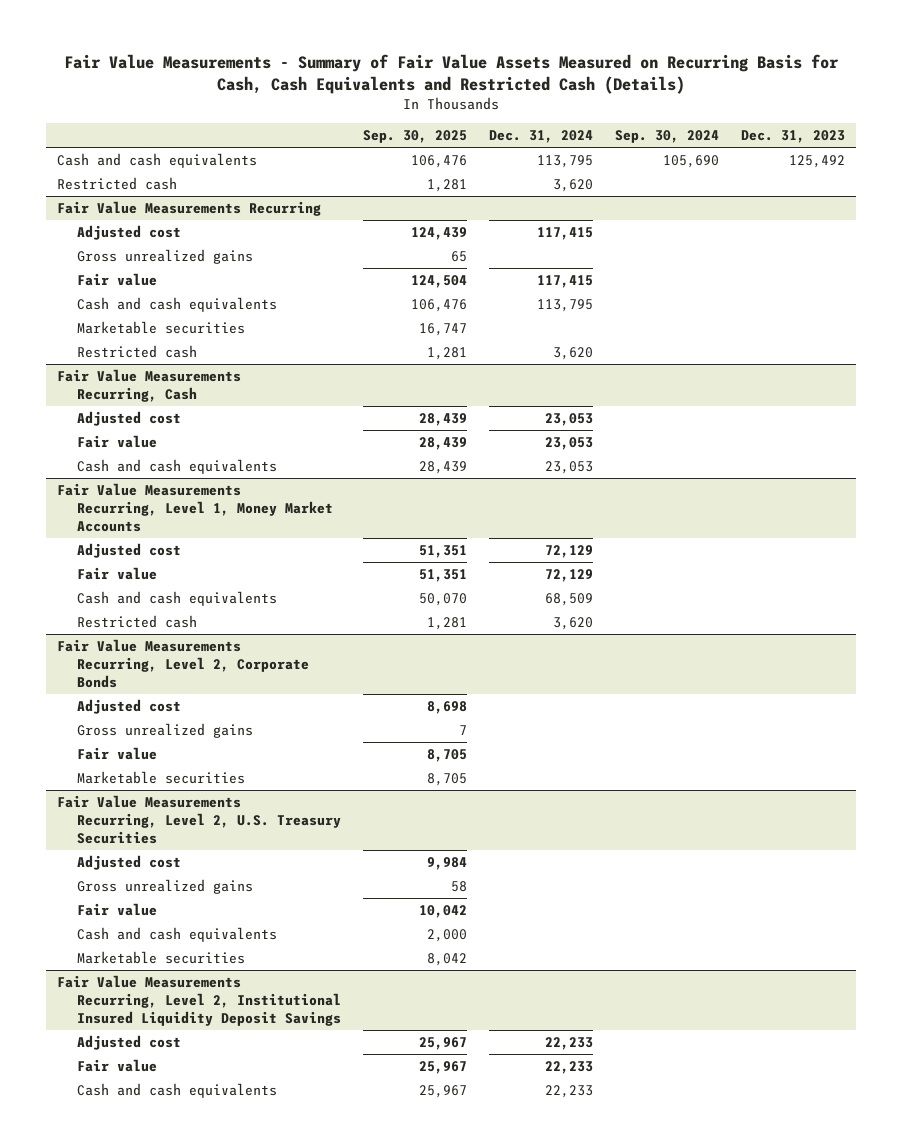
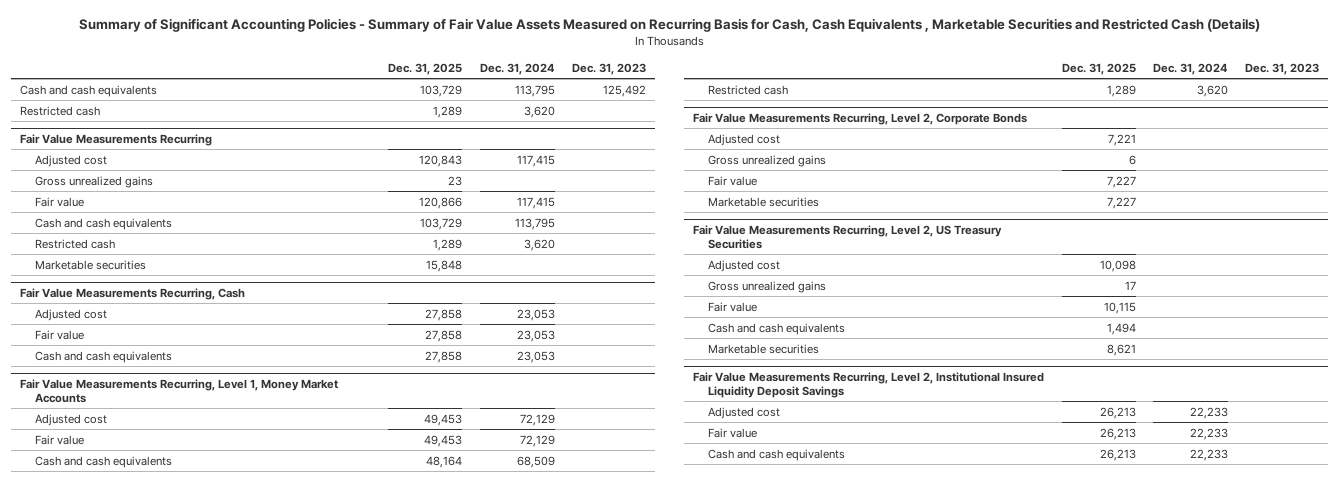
[63,53,839,94] Fair Value Measurements - Summary of Fair Value Assets Measured on Recurring Basis for Cash, Cash Equivalents and Restricted Cash (Details) -> [78,18,1260,33] Summary of Significant Accounting Policies - Summary of Fair Value Assets Measured on Recurring Basis for Cash, Cash Equivalents , Marketable Securities and Restricted Cash (Details)
[362,130,467,144] Sep. 30, 2025 -> none
[614,130,719,144] Sep. 30, 2024 -> none
none -> [388,62,463,75] Dec. 31, 2025
[76,321,245,335] Marketable securities -> [34,259,146,270] Marketable securities
[56,795,341,845] Fair Value Measurements Recurring, Level 2, U.S. Treasury Securities -> [693,224,1003,249] Fair Value Measurements Recurring, Level 2, US Treasury Securities

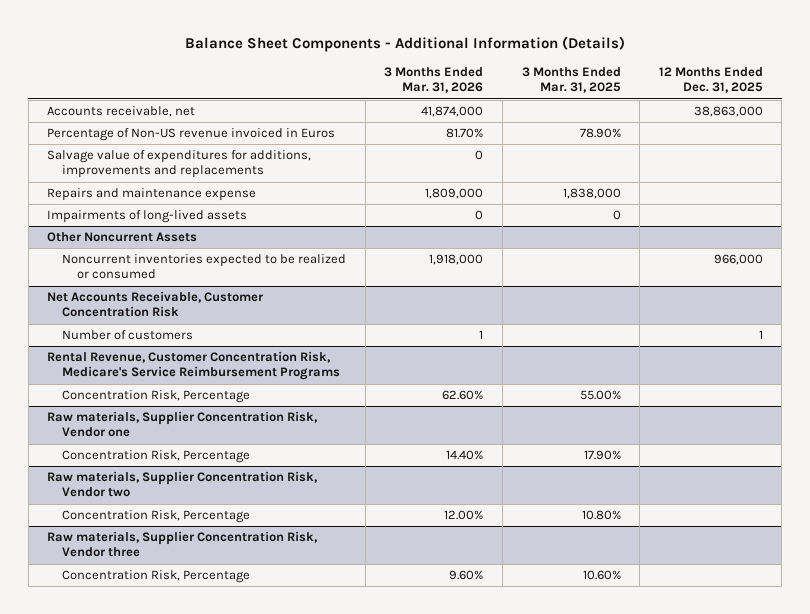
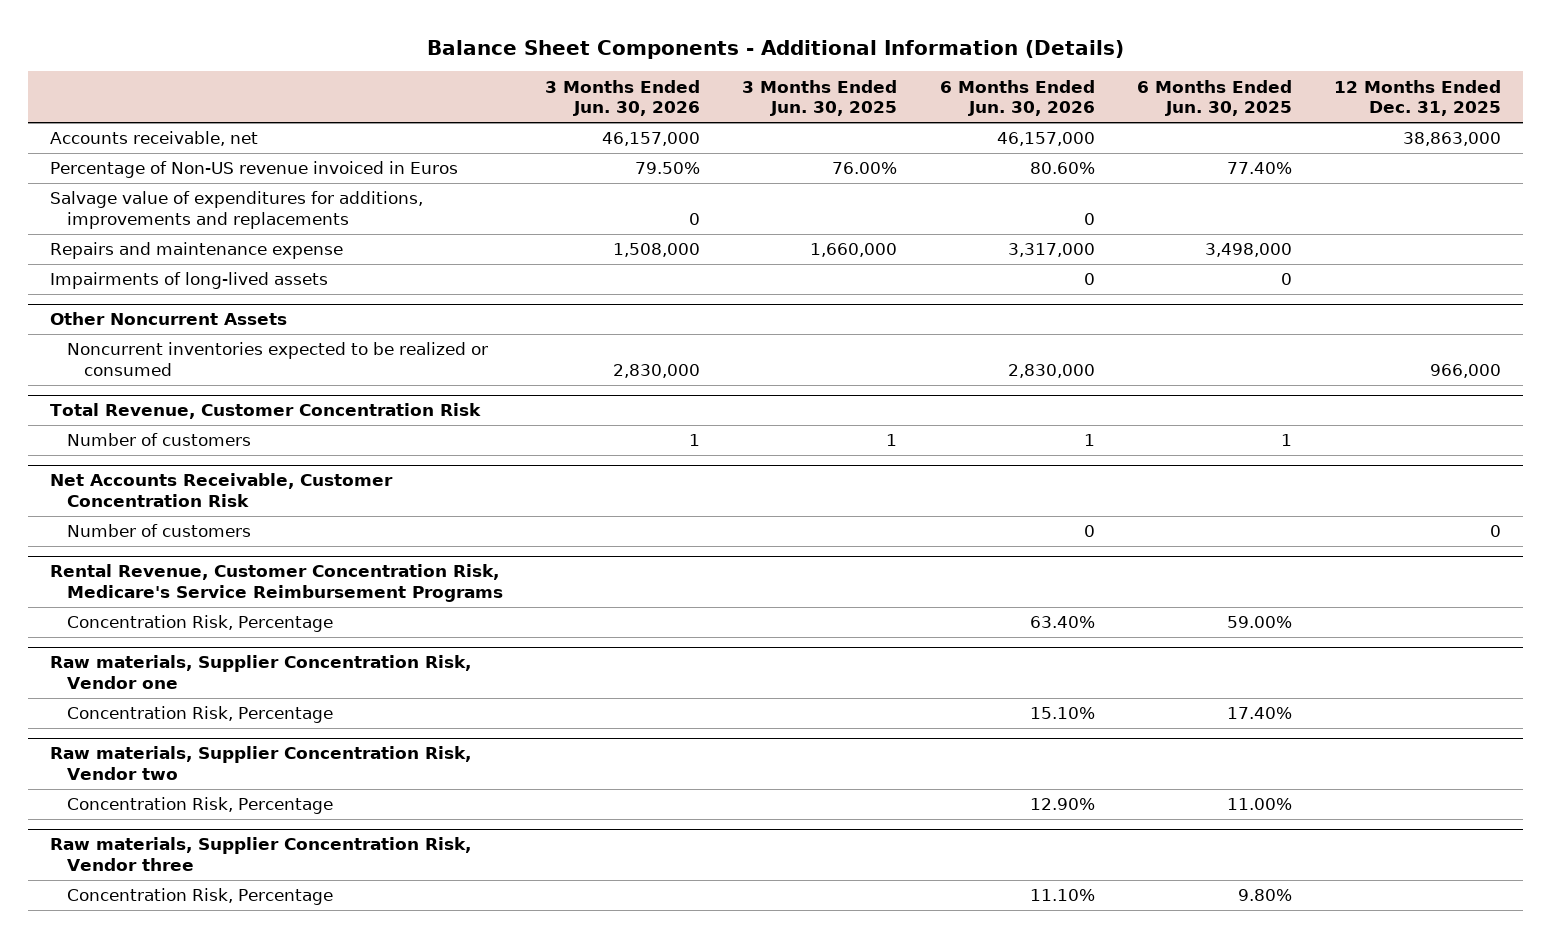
[384,67,484,94] 3 Months Ended Mar. 31, 2026 -> none
[521,67,621,94] 3 Months Ended Mar. 31, 2025 -> none
none -> [544,79,700,117] 3 Months Ended Jun. 30, 2026
none -> [742,79,898,117] 3 Months Ended Jun. 30, 2025
none -> [939,79,1095,117] 6 Months Ended Jun. 30, 2026
none -> [1137,79,1293,117] 6 Months Ended Jun. 30, 2025
none -> [49,403,481,420] Total Revenue, Customer Concentration Risk
none -> [66,433,251,447] Number of customers
[758,330,763,340] 1 -> [1490,525,1502,538] 0

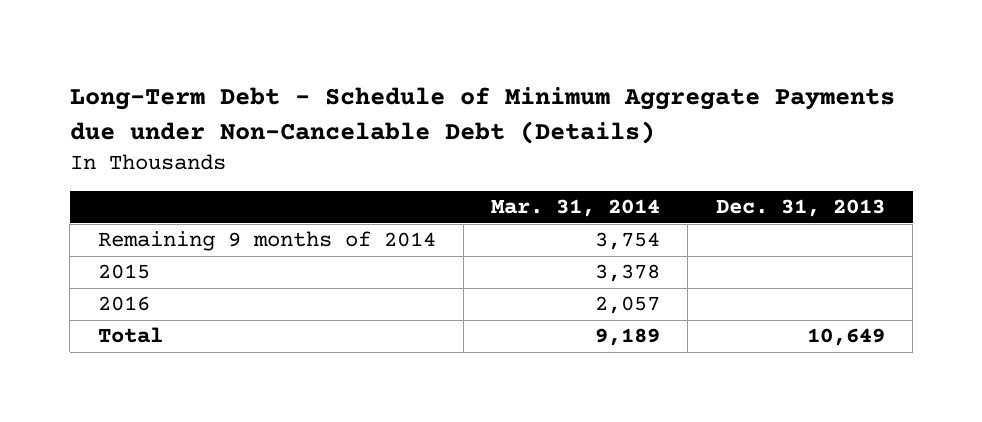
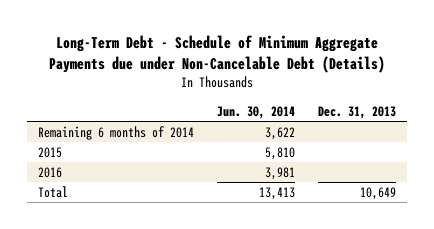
[491,199,661,218] Mar. 31, 2014 -> none
none -> [217,105,296,119] Jun. 30, 2014
[97,231,436,252] Remaining 9 months of 2014 -> [38,125,195,140] Remaining 6 months of 2014

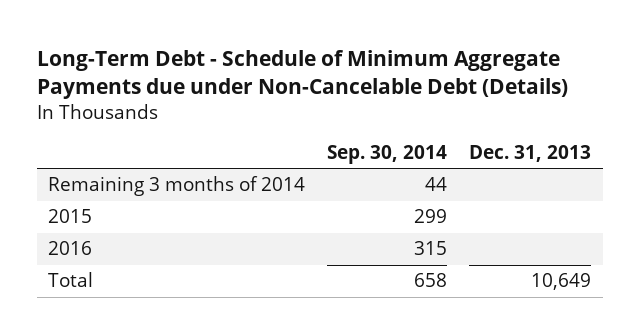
[217,105,296,119] Jun. 30, 2014 -> none
none -> [327,145,448,165] Sep. 30, 2014
[38,125,195,140] Remaining 6 months of 2014 -> [48,176,306,197] Remaining 3 months of 2014

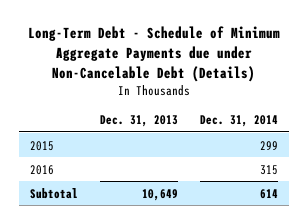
[327,145,448,165] Sep. 30, 2014 -> none
none -> [200,115,279,128] Dec. 31, 2014
[48,176,306,197] Remaining 3 months of 2014 -> none
[48,272,94,288] Total -> [29,187,78,199] Subtotal

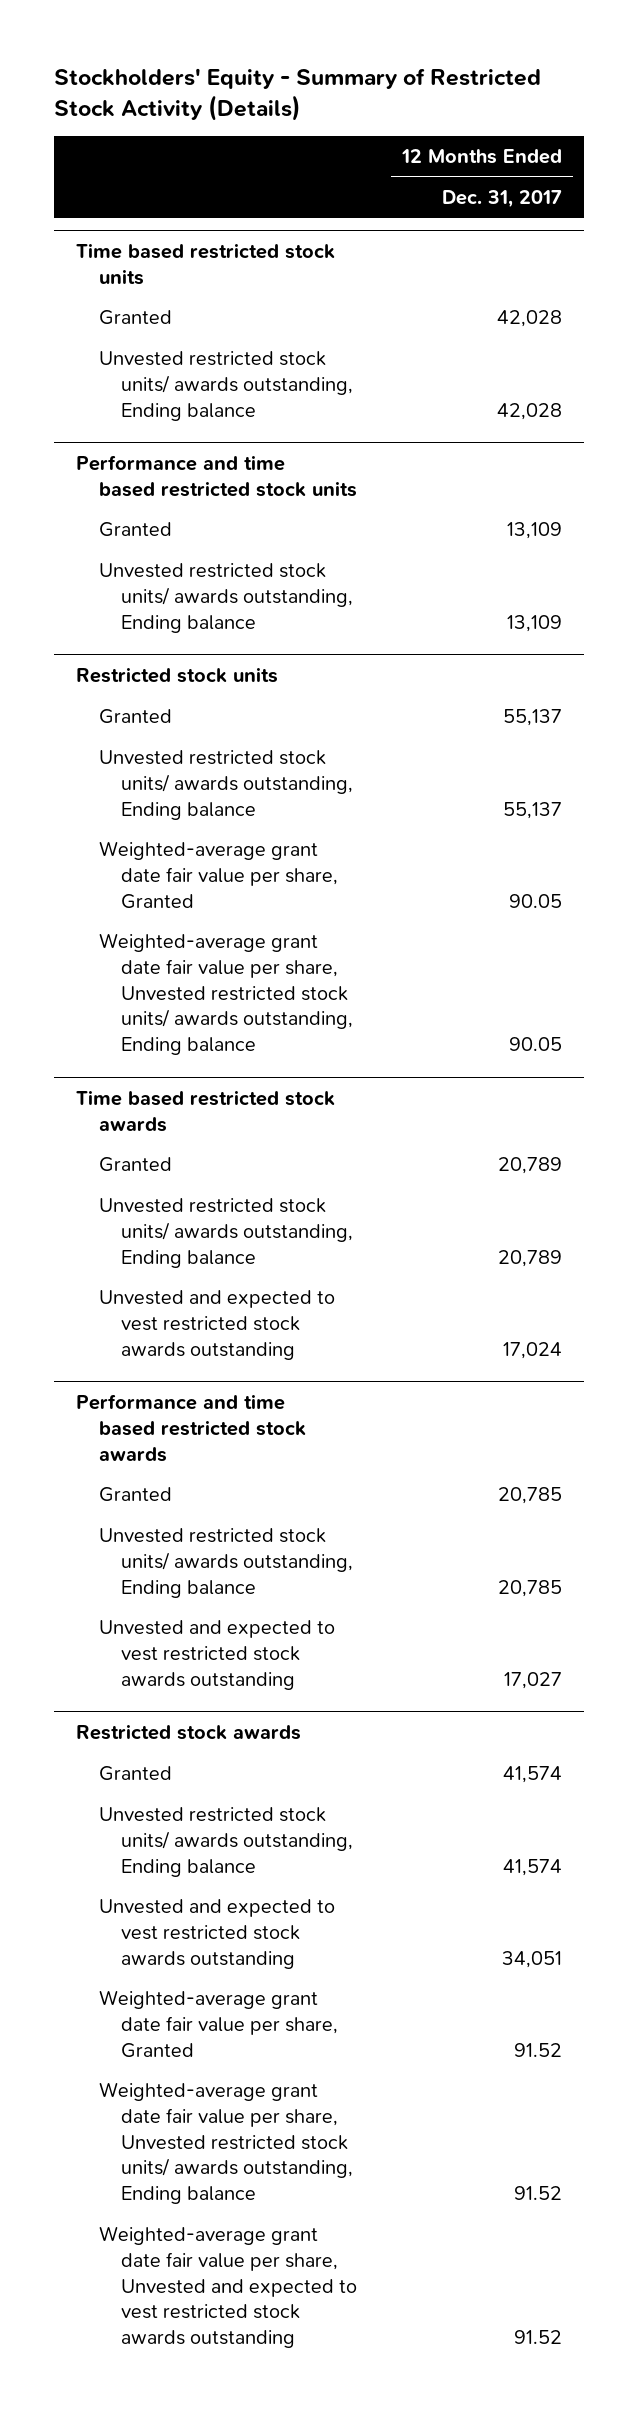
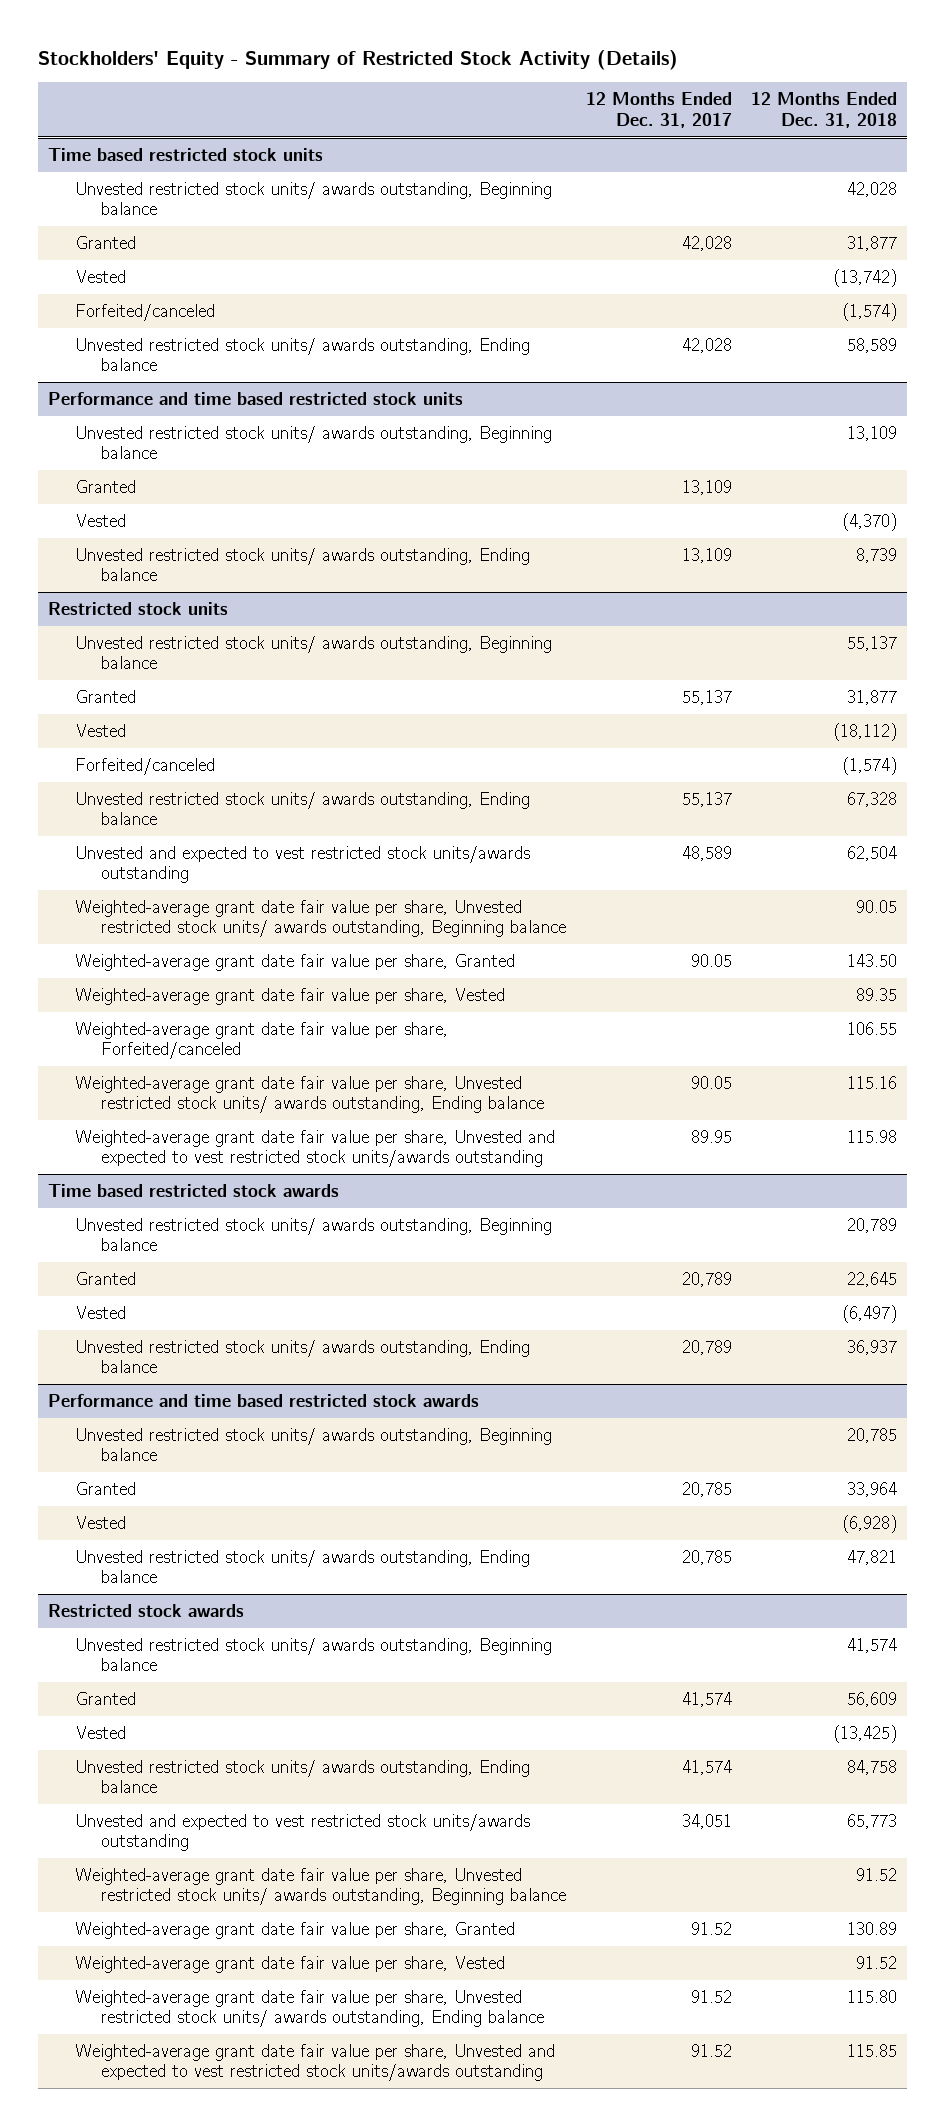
none -> [750,92,897,128] 12 Months Ended Dec. 31, 2018
none -> [74,181,552,216] Unvested restricted stock units/ awards outstanding, Beginning balance
none -> [74,269,126,283] Vested
none -> [74,303,215,321] Forfeited/canceled
none -> [74,425,552,460] Unvested restricted stock units/ awards outstanding, Beginning balance
none -> [74,513,126,527] Vested
none -> [74,635,552,670] Unvested restricted stock units/ awards outstanding, Beginning balance
none -> [74,723,126,737] Vested
none -> [74,757,215,775] Forfeited/canceled
none -> [74,845,530,884] Unvested and expected to vest restricted stock units/awards outstanding
none -> [74,899,567,938] Weighted-average grant date fair value per share, Unvested restricted stock units/ awards outstanding, Beginning balance
none -> [74,987,505,1005] Weighted-average grant date fair value per share, Vested
none -> [74,1021,448,1060] Weighted-average grant date fair value per share, Forfeited/canceled
none -> [74,1129,555,1168] Weighted-average grant date fair value per share, Unvested and expected to vest restricted stock units/awards outstanding
none -> [74,1217,552,1252] Unvested restricted stock units/ awards outstanding, Beginning balance
none -> [74,1305,126,1319] Vested
[98,1290,335,1360] Unvested and expected to vest restricted stock awards outstanding -> none
none -> [74,1427,552,1462] Unvested restricted stock units/ awards outstanding, Beginning balance
none -> [74,1515,126,1529] Vested
[98,1620,335,1690] Unvested and expected to vest restricted stock awards outstanding -> none
none -> [74,1637,552,1672] Unvested restricted stock units/ awards outstanding, Beginning balance
none -> [74,1725,126,1739] Vested
[98,1899,335,1969] Unvested and expected to vest restricted stock awards outstanding -> [74,1813,530,1852] Unvested and expected to vest restricted stock units/awards outstanding
none -> [74,1867,567,1906] Weighted-average grant date fair value per share, Unvested restricted stock units/ awards outstanding, Beginning balance
none -> [74,1955,505,1973] Weighted-average grant date fair value per share, Vested
[98,2226,358,2349] Weighted-average grant date fair value per share, Unvested and expected to vest restricted stock awards outstanding -> [74,2043,555,2082] Weighted-average grant date fair value per share, Unvested and expected to vest restricted stock units/awards outstanding

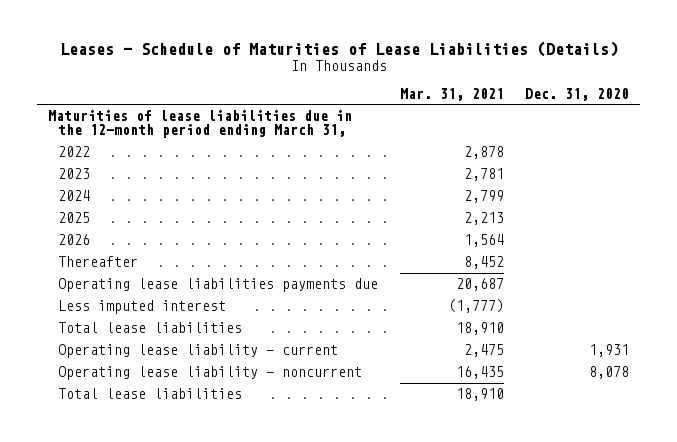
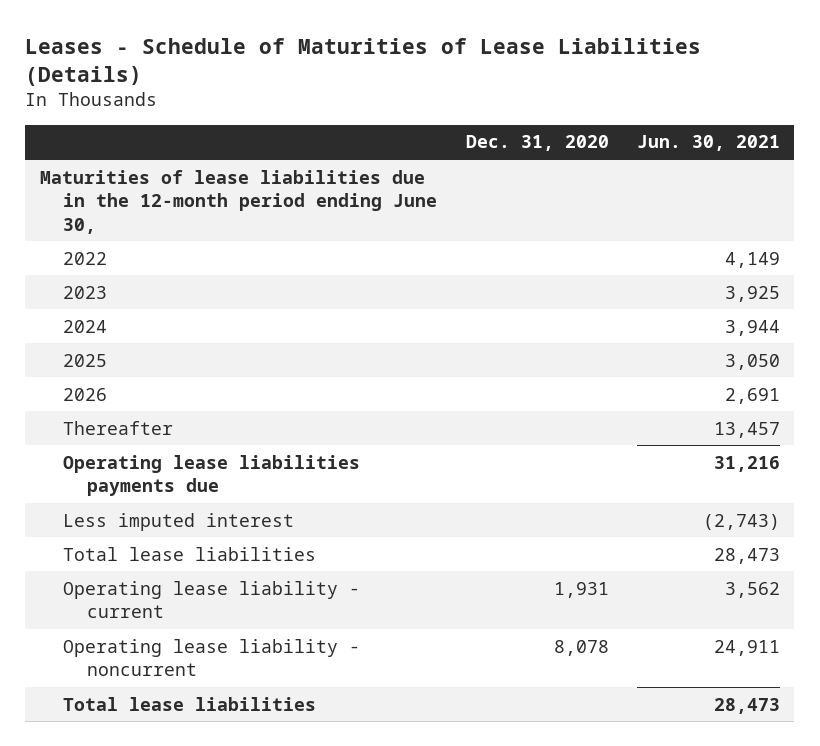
[399,87,504,101] Mar. 31, 2021 -> none
none -> [637,135,781,152] Jun. 30, 2021
[48,110,353,139] Maturities of lease liabilities due in the 12-month period ending March 31, -> [39,169,438,234] Maturities of lease liabilities due in the 12-month period ending June 30,

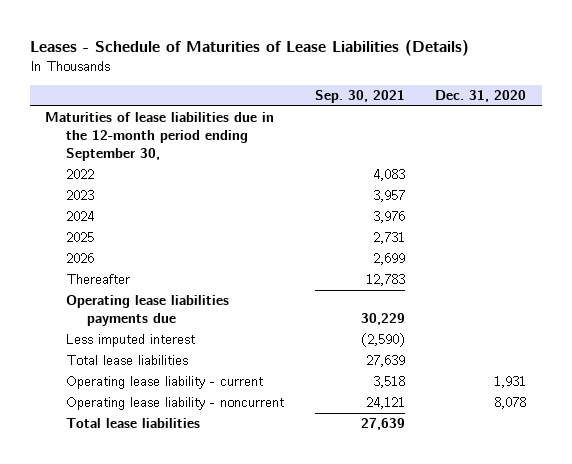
[637,135,781,152] Jun. 30, 2021 -> none
none -> [314,90,405,104] Sep. 30, 2021
[39,169,438,234] Maturities of lease liabilities due in the 12-month period ending June 30, -> [45,112,275,161] Maturities of lease liabilities due in the 12-month period ending September 30,

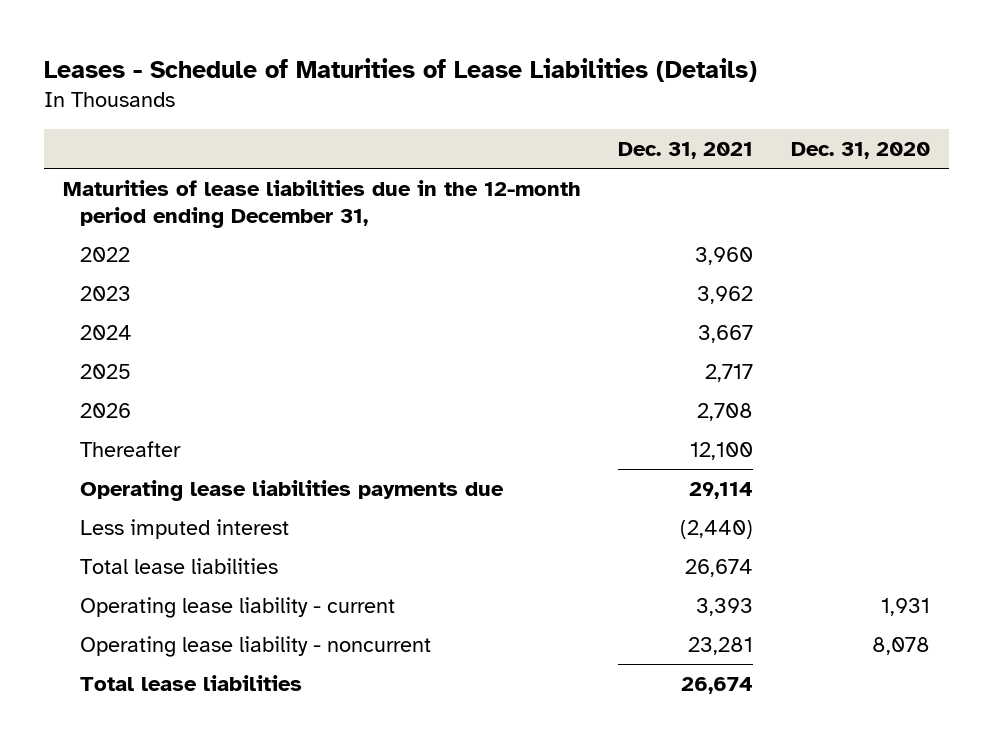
[314,90,405,104] Sep. 30, 2021 -> none
none -> [618,142,754,160] Dec. 31, 2021
[45,112,275,161] Maturities of lease liabilities due in the 12-month period ending September 30, -> [62,179,581,228] Maturities of lease liabilities due in the 12-month period ending December 31,

